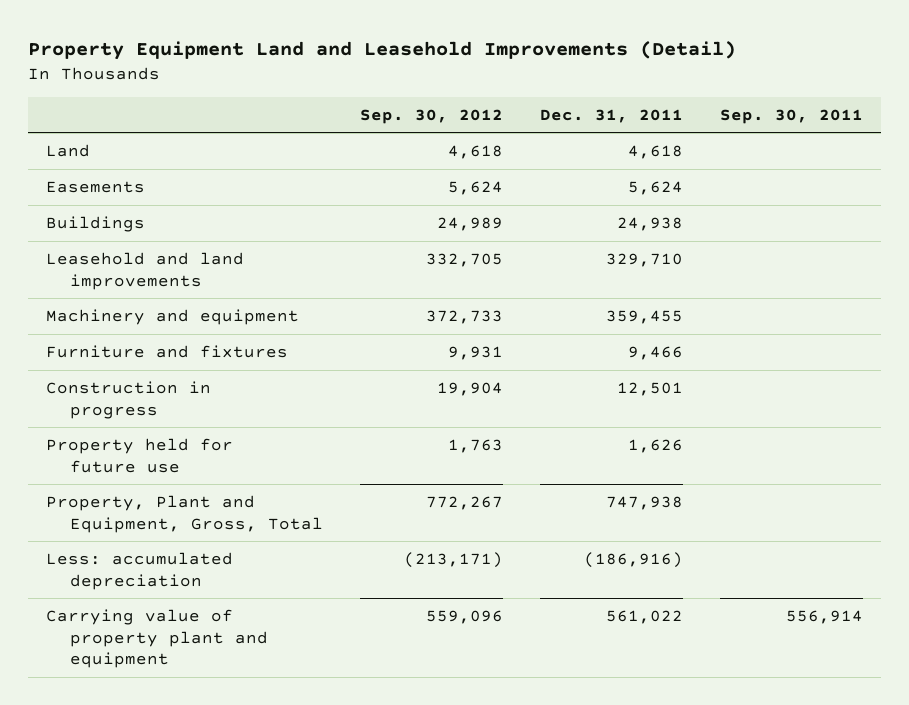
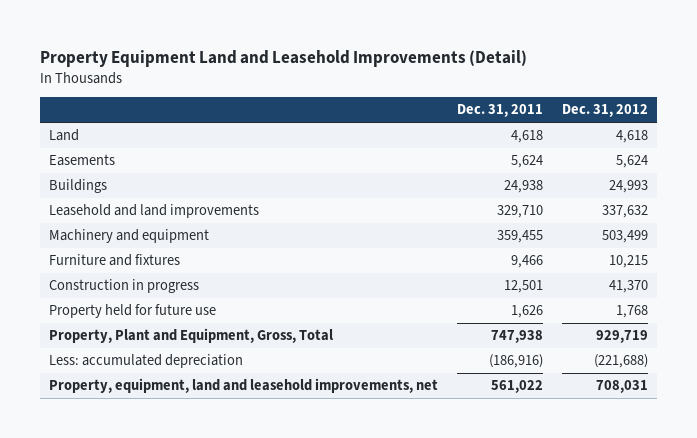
[359,108,503,124] Sep. 30, 2012 -> none
[719,108,863,124] Sep. 30, 2011 -> none
none -> [561,104,648,118] Dec. 31, 2012
[46,608,268,669] Carrying value of property plant and equipment -> [49,378,439,394] Property, equipment, land and leasehold improvements, net

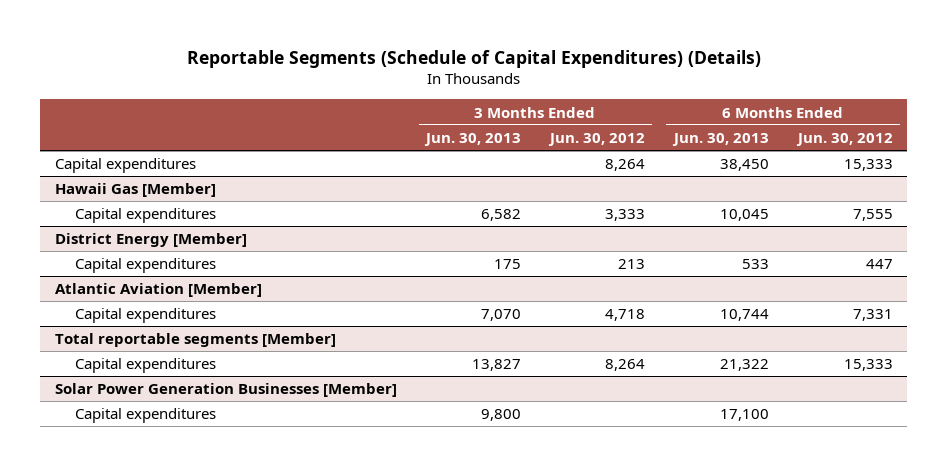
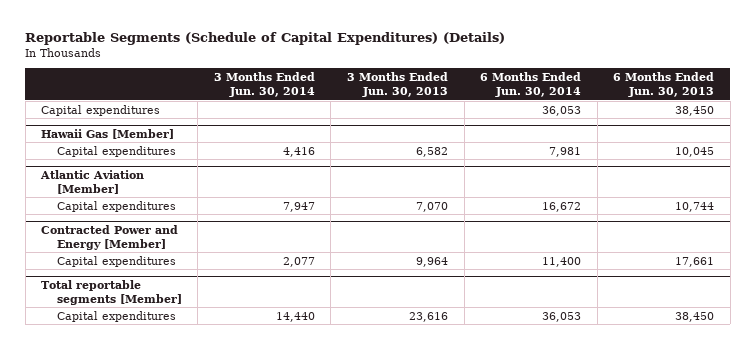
[547,132,645,146] Jun. 30, 2012 -> none
[795,132,893,146] Jun. 30, 2012 -> none
none -> [213,71,315,98] 3 Months Ended Jun. 30, 2014
none -> [480,71,582,98] 6 Months Ended Jun. 30, 2014
[54,233,247,248] District Energy [Member] -> none
[75,258,217,274] Capital expenditures -> none
none -> [41,224,179,250] Contracted Power and Energy [Member]
none -> [56,255,176,267] Capital expenditures
[54,383,397,398] Solar Power Generation Businesses [Member] -> none
[75,408,217,424] Capital expenditures -> none
[471,359,521,372] 13,827 -> [409,311,449,322] 23,616
[719,359,769,372] 21,322 -> [675,311,715,322] 38,450

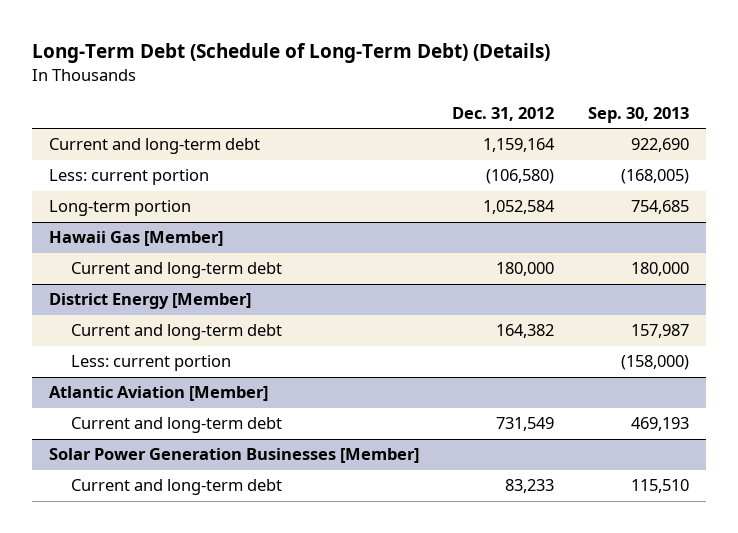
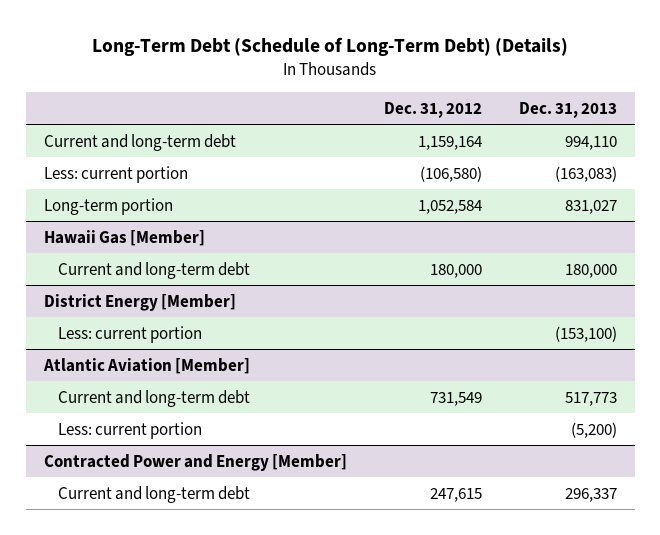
[587,107,689,124] Sep. 30, 2013 -> none
none -> [518,102,617,119] Dec. 31, 2013
[70,324,282,341] Current and long-term debt -> none
[48,448,419,464] Solar Power Generation Businesses [Member] -> none
none -> [58,421,203,439] Less: current portion
none -> [43,453,347,471] Contracted Power and Energy [Member]
[505,479,555,494] 83,233 -> [429,487,482,502] 247,615

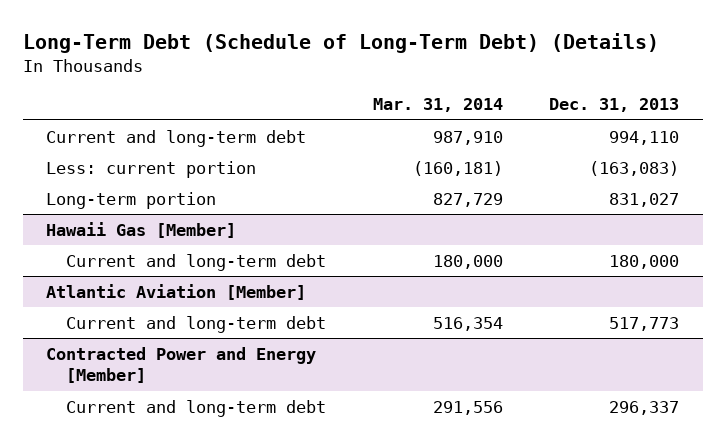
[383,102,482,119] Dec. 31, 2012 -> none
none -> [372,98,503,113] Mar. 31, 2014
[43,293,236,311] District Energy [Member] -> none
[58,325,203,343] Less: current portion -> none
[58,421,203,439] Less: current portion -> none

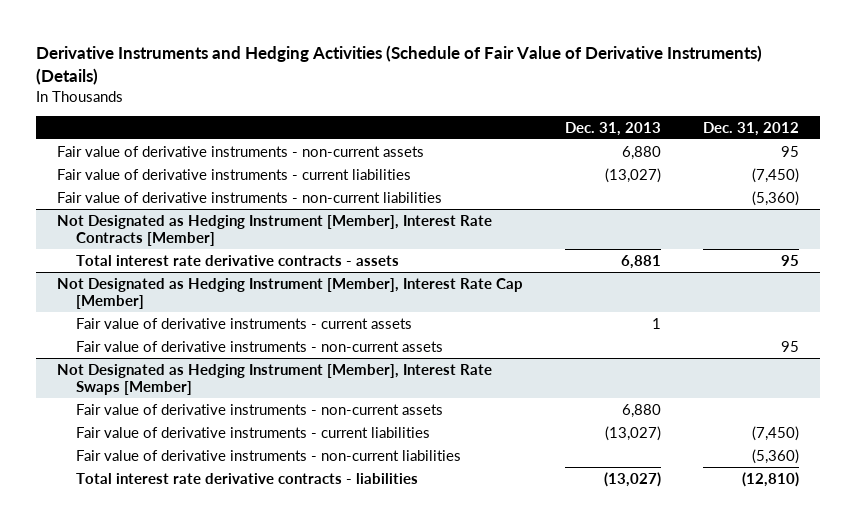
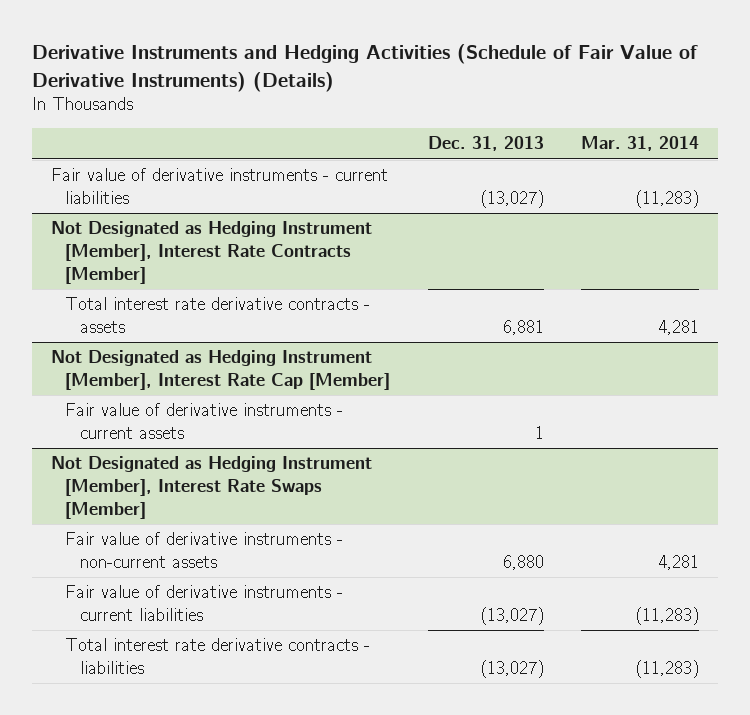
[702,121,799,136] Dec. 31, 2012 -> none
none -> [581,136,700,152] Mar. 31, 2014
[56,145,424,157] Fair value of derivative instruments - non-current assets -> none
[56,191,442,203] Fair value of derivative instruments - non-current liabilities -> none
[76,340,444,352] Fair value of derivative instruments - non-current assets -> none
[76,449,462,461] Fair value of derivative instruments - non-current liabilities -> none

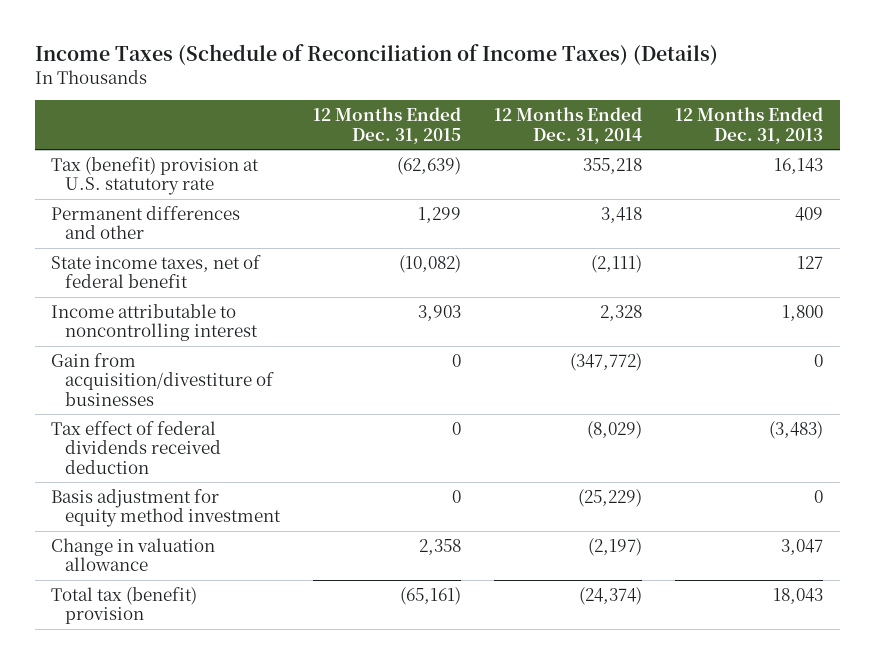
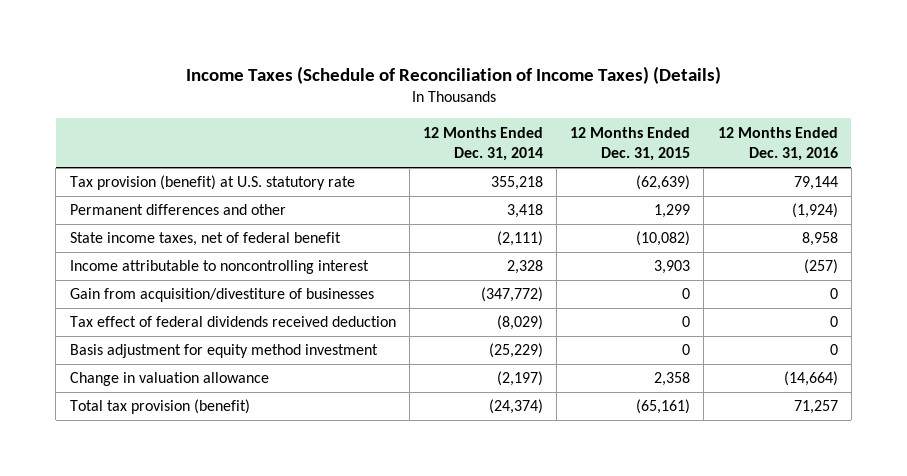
[675,107,824,144] 12 Months Ended Dec. 31, 2013 -> none
none -> [717,126,838,162] 12 Months Ended Dec. 31, 2016
[51,156,260,196] Tax (benefit) provision at U.S. statutory rate -> [69,175,355,191] Tax provision (benefit) at U.S. statutory rate
[51,586,198,625] Total tax (benefit) provision -> [69,399,250,415] Total tax provision (benefit)

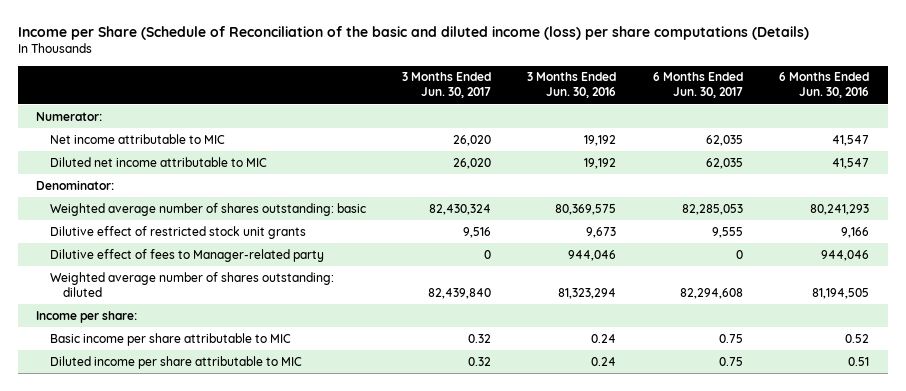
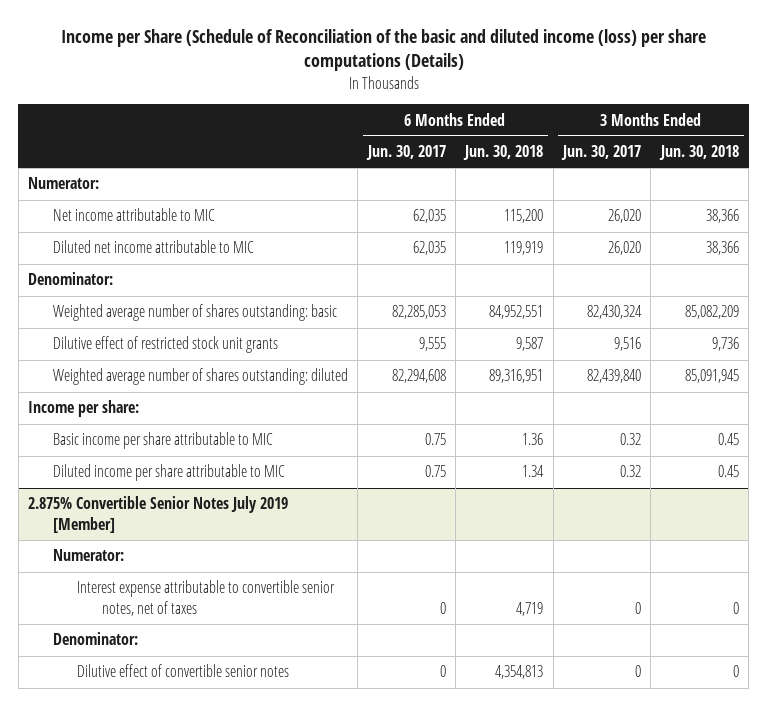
[527,72,617,99] 3 Months Ended Jun. 30, 2016 -> none
[779,72,870,99] 6 Months Ended Jun. 30, 2016 -> none
none -> [463,145,544,161] Jun. 30, 2018
none -> [658,145,739,161] Jun. 30, 2018
[49,248,324,262] Dilutive effect of fees to Manager-related party -> none
none -> [28,496,289,533] 2.875% Convertible Senior Notes July 2019 [Member]
none -> [52,549,124,562] Numerator:
none -> [77,580,336,616] Interest expense attributable to convertible senior notes, net of taxes
none -> [52,632,138,646] Denominator:
none -> [77,664,290,678] Dilutive effect of convertible senior notes

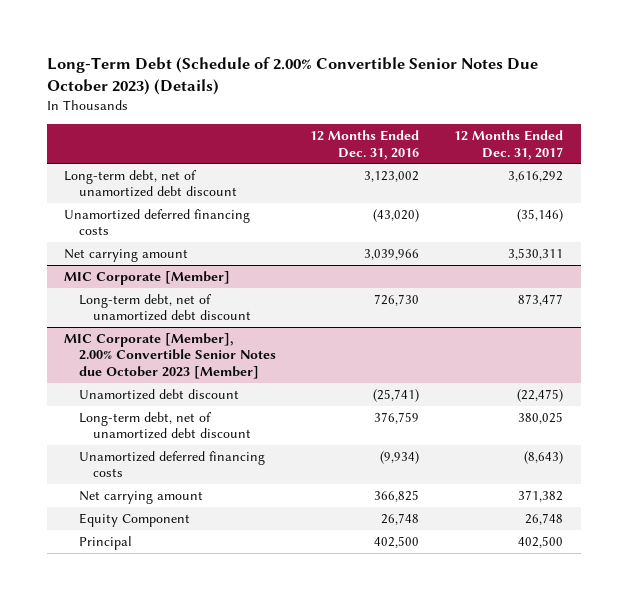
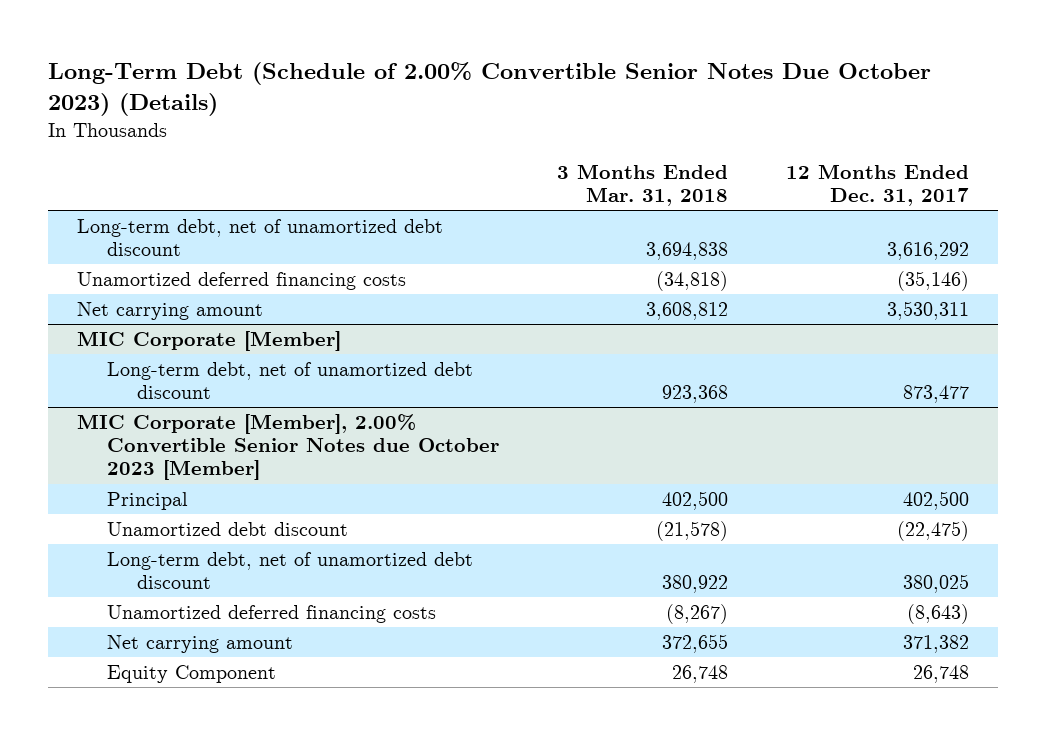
[310,130,420,160] 12 Months Ended Dec. 31, 2016 -> none
none -> [557,163,729,206] 3 Months Ended Mar. 31, 2018
[78,536,132,551] Principal -> [107,492,189,511] Principal

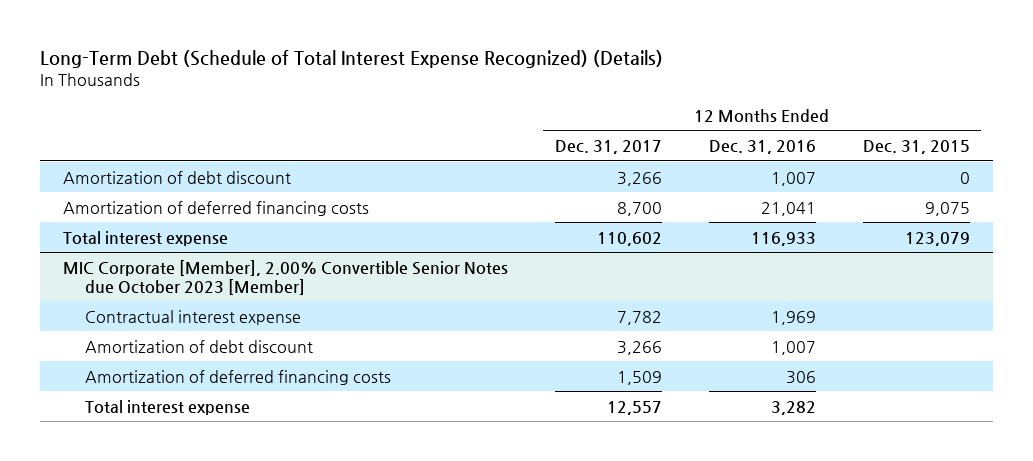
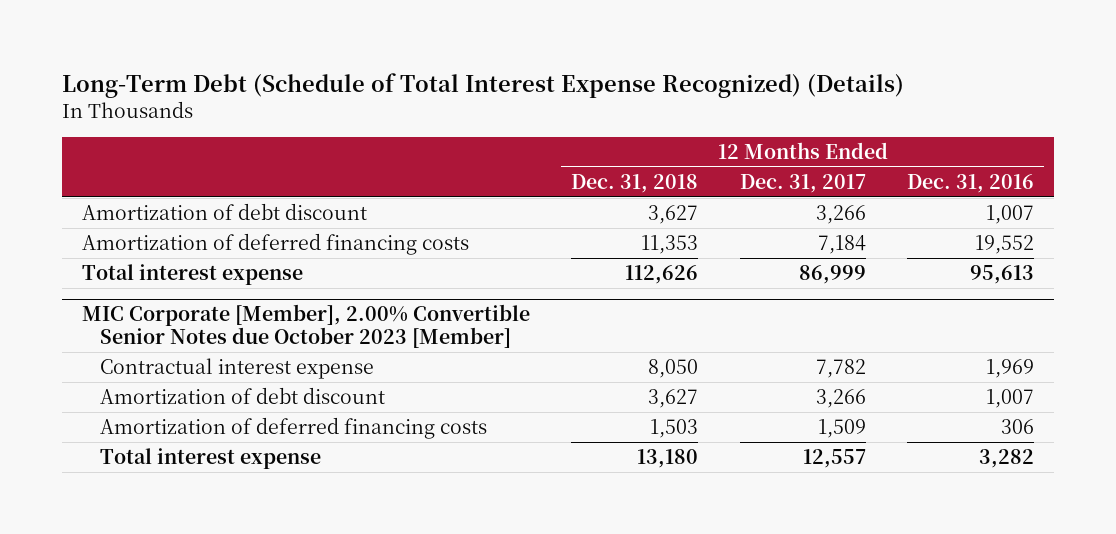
[862,140,970,155] Dec. 31, 2015 -> none
none -> [571,173,699,193] Dec. 31, 2018
[616,201,662,216] 8,700 -> [817,234,866,254] 7,184
[760,201,816,216] 21,041 -> [974,234,1034,254] 19,552
[596,231,662,246] 110,602 -> [798,264,866,284] 86,999
[750,231,816,246] 116,933 -> [969,264,1034,284] 95,613

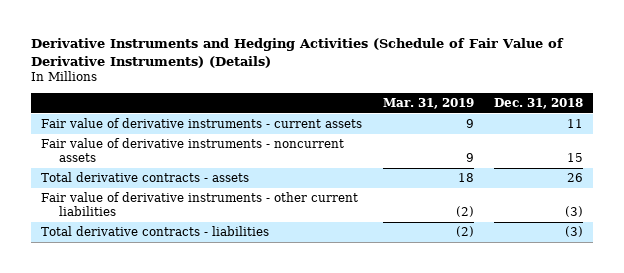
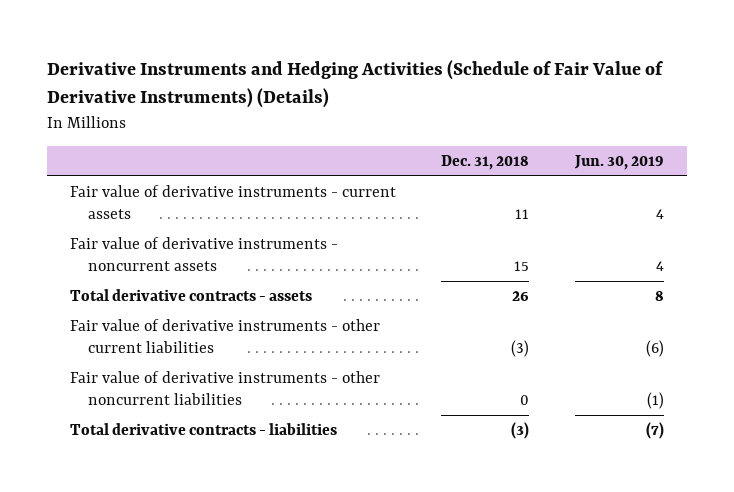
[382,97,474,109] Mar. 31, 2019 -> none
none -> [573,154,664,170] Jun. 30, 2019
none -> [69,371,380,405] Fair value of derivative instruments - other noncurrent liabilities

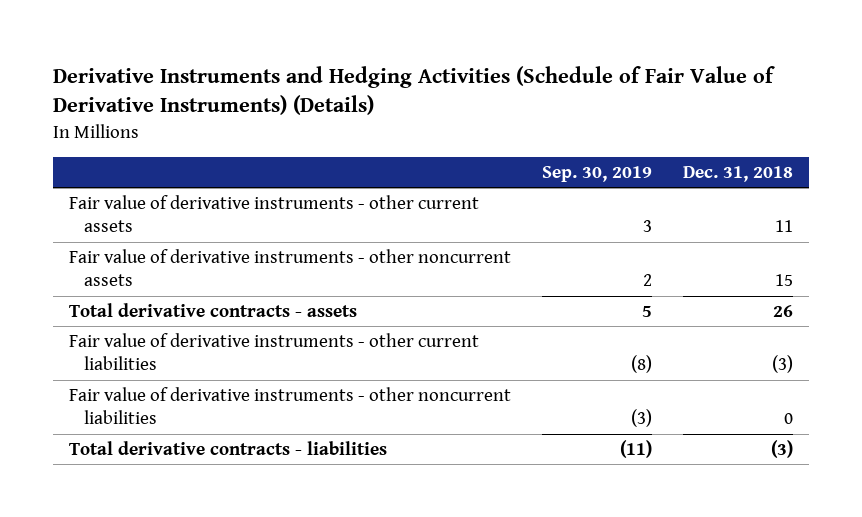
[573,154,664,170] Jun. 30, 2019 -> none
none -> [541,165,652,182] Sep. 30, 2019
[69,185,396,219] Fair value of derivative instruments - current assets -> [68,194,479,233] Fair value of derivative instruments - other current assets
[69,237,338,271] Fair value of derivative instruments - noncurrent assets -> [68,248,511,287] Fair value of derivative instruments - other noncurrent assets

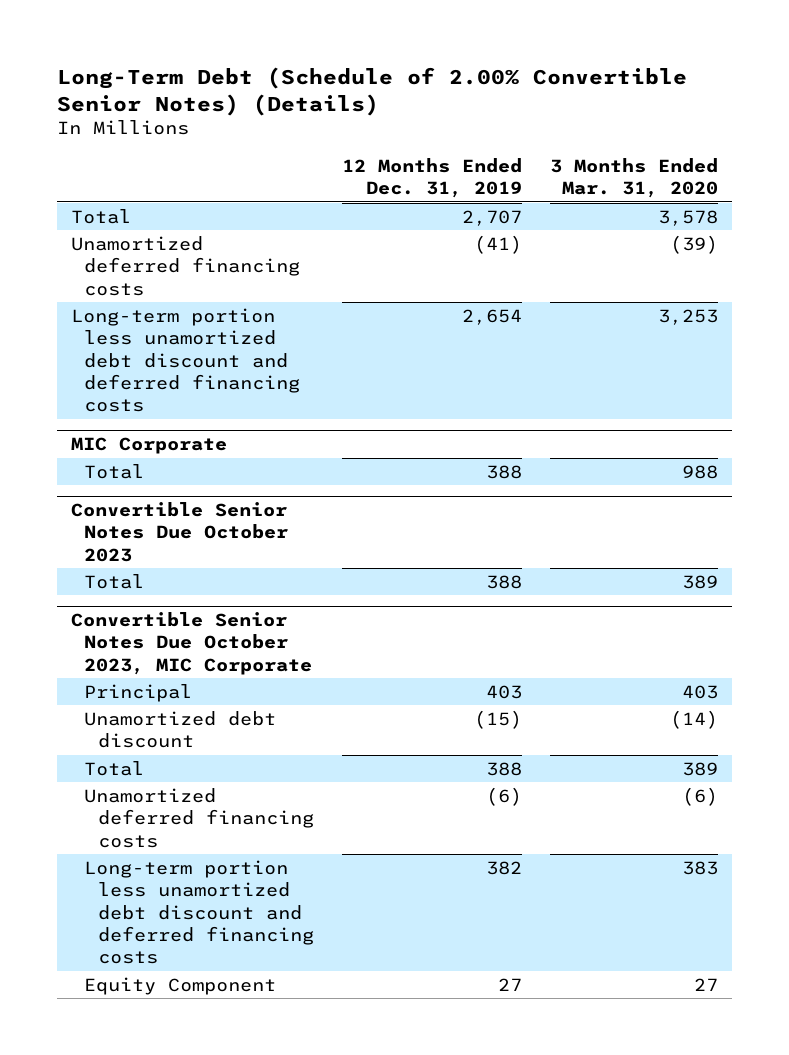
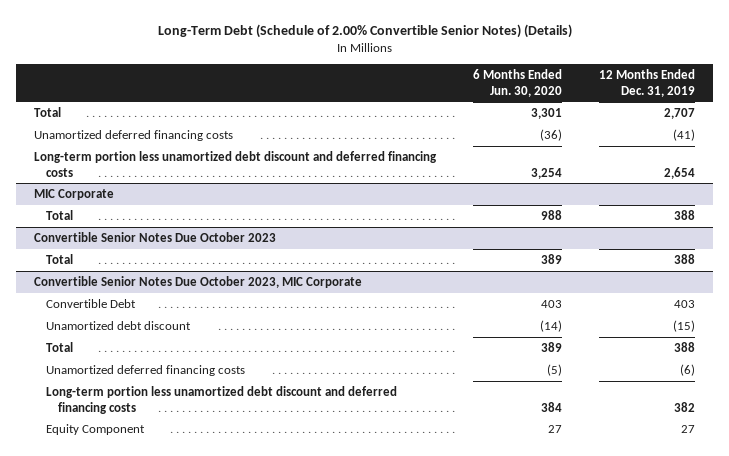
[549,157,718,199] 3 Months Ended Mar. 31, 2020 -> none
none -> [473,68,563,97] 6 Months Ended Jun. 30, 2020
[84,683,193,702] Principal -> [46,298,137,308] Convertible Debt

